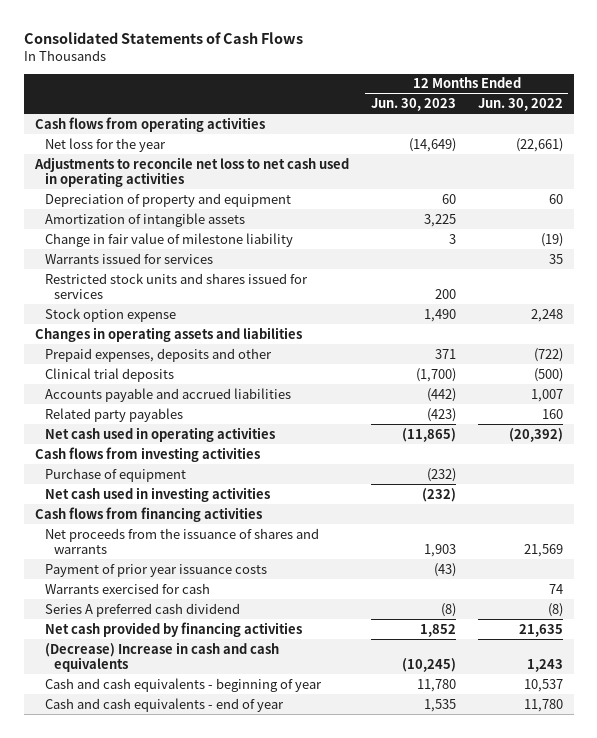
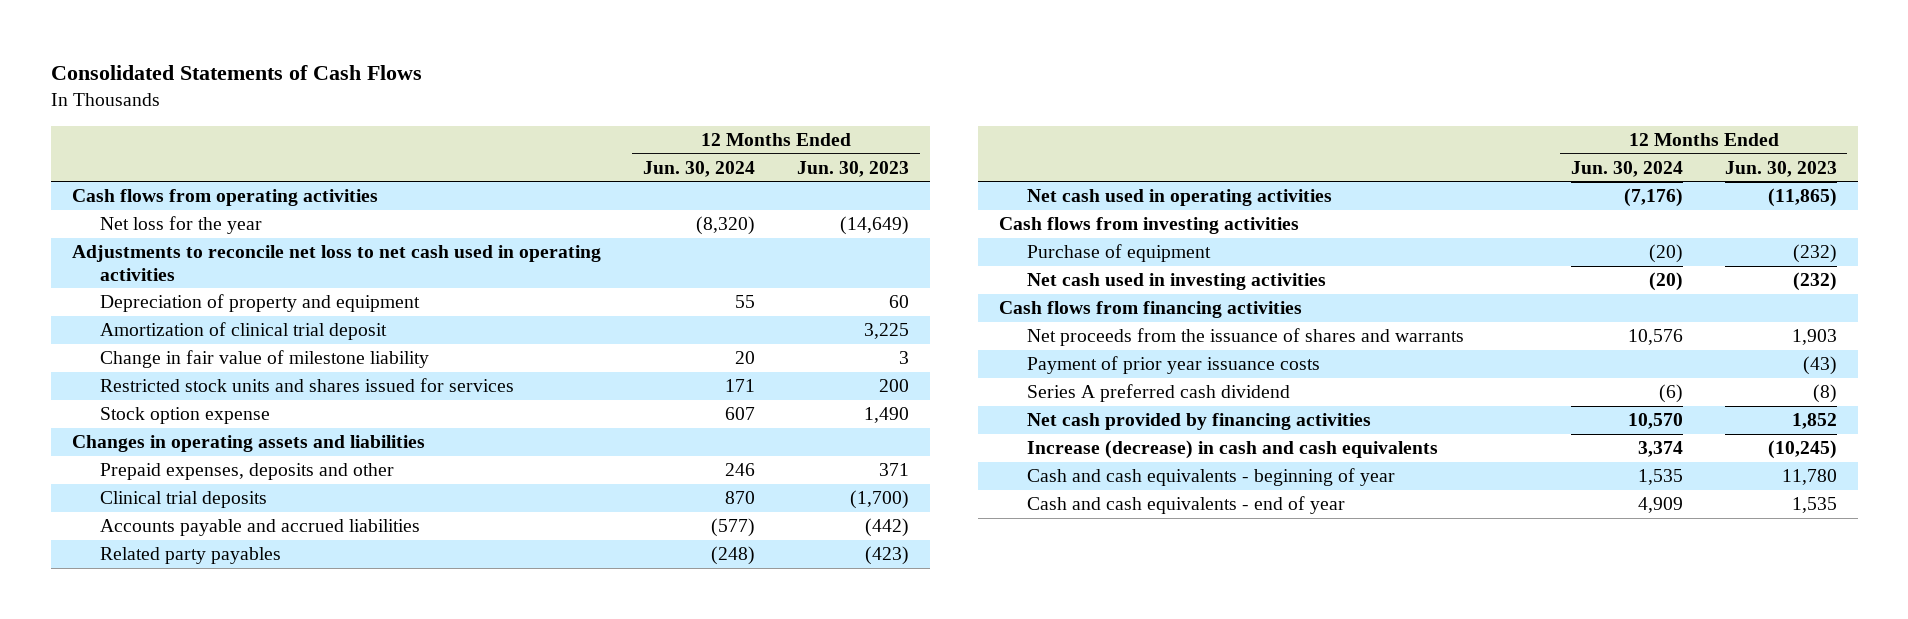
[477,98,563,112] Jun. 30, 2022 -> none
none -> [642,160,755,177] Jun. 30, 2024
[44,212,245,227] Amortization of intangible assets -> [99,322,387,341] Amortization of clinical trial deposit
[44,252,213,264] Warrants issued for services -> none
[44,582,210,594] Warrants exercised for cash -> none
[44,641,279,672] (Decrease) Increase in cash and cash equivalents -> [1027,440,1439,460] Increase (decrease) in cash and cash equivalents

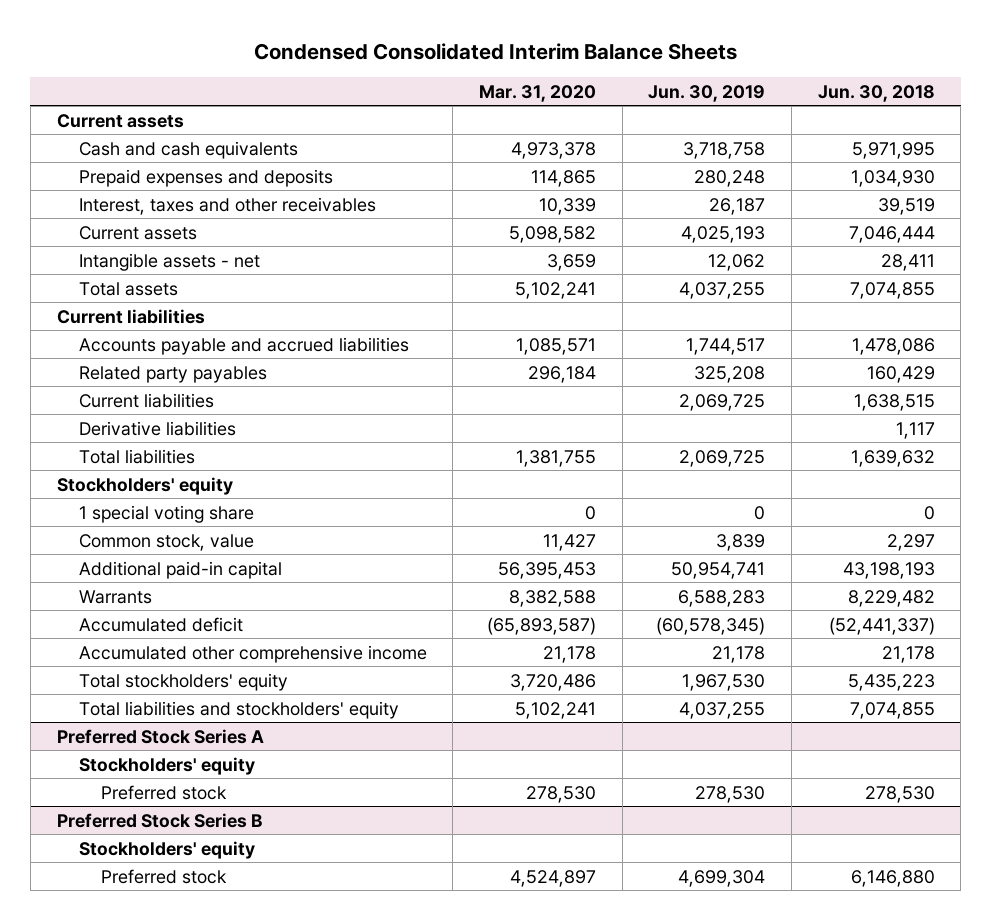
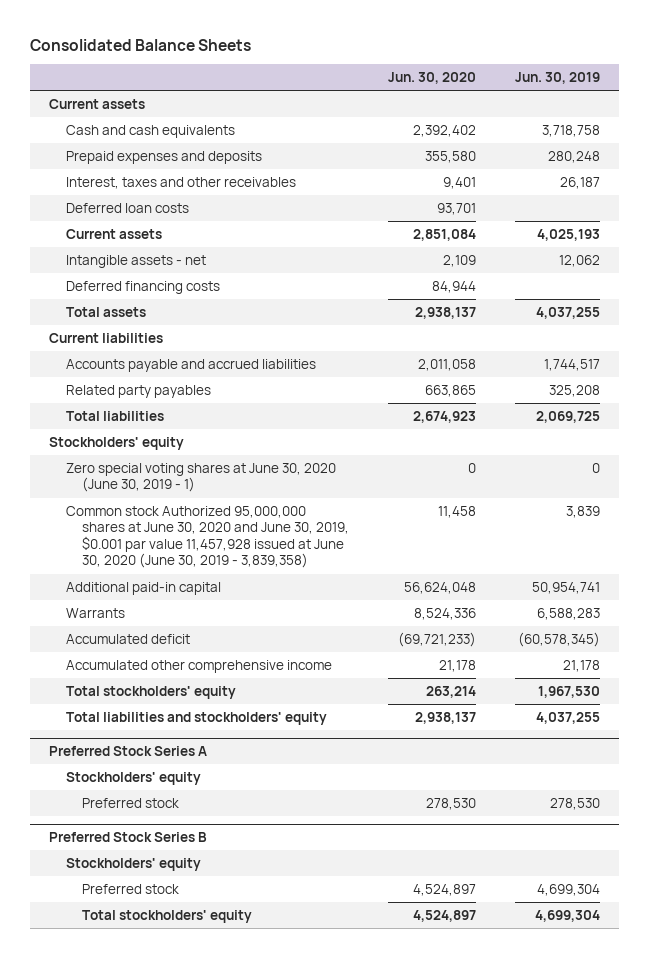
[253,42,737,60] Condensed Consolidated Interim Balance Sheets -> [29,38,251,51] Consolidated Balance Sheets
[478,84,596,102] Mar. 31, 2020 -> none
[817,84,935,102] Jun. 30, 2018 -> none
none -> [388,71,477,84] Jun. 30, 2020
none -> [65,202,189,213] Deferred loan costs
none -> [65,280,220,294] Deferred financing costs
[78,392,214,408] Current liabilities -> none
[78,420,236,436] Derivative liabilities -> none
[78,504,254,523] 1 special voting share -> none
none -> [65,462,336,493] Zero special voting shares at June 30, 2020 (June 30, 2019 - 1)
[78,533,254,551] Common stock, value -> [65,505,350,569] Common stock Authorized 95,000,000 shares at June 30, 2020 and June 30, 2019, $0.001 par value 11,457,928 issued at June 30, 2020 (June 30, 2019 - 3,839,358)
none -> [82,909,253,923] Total stockholders' equity

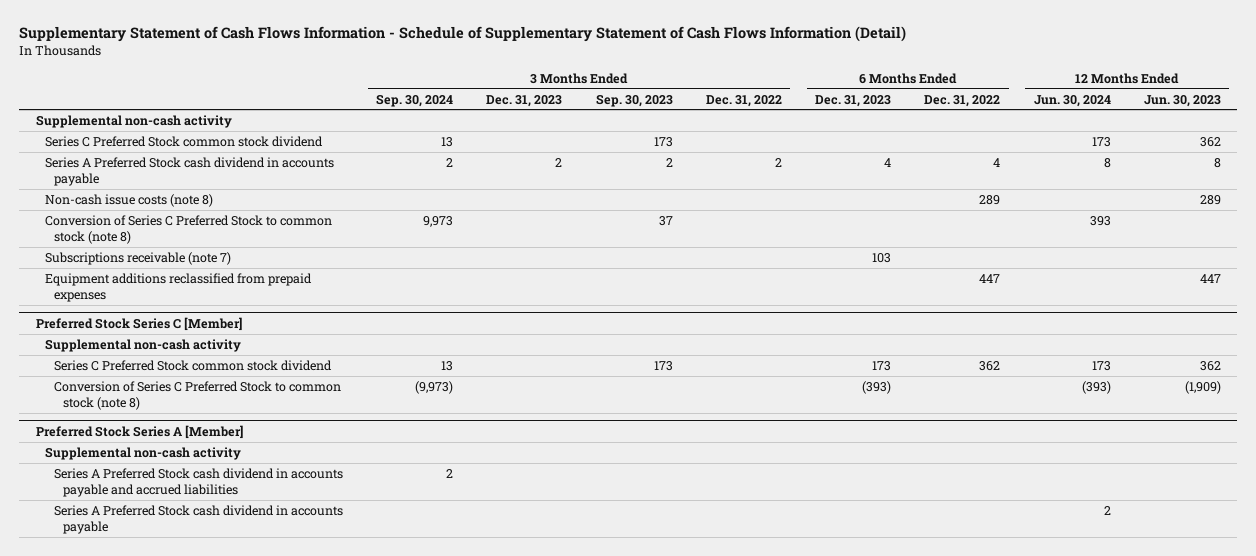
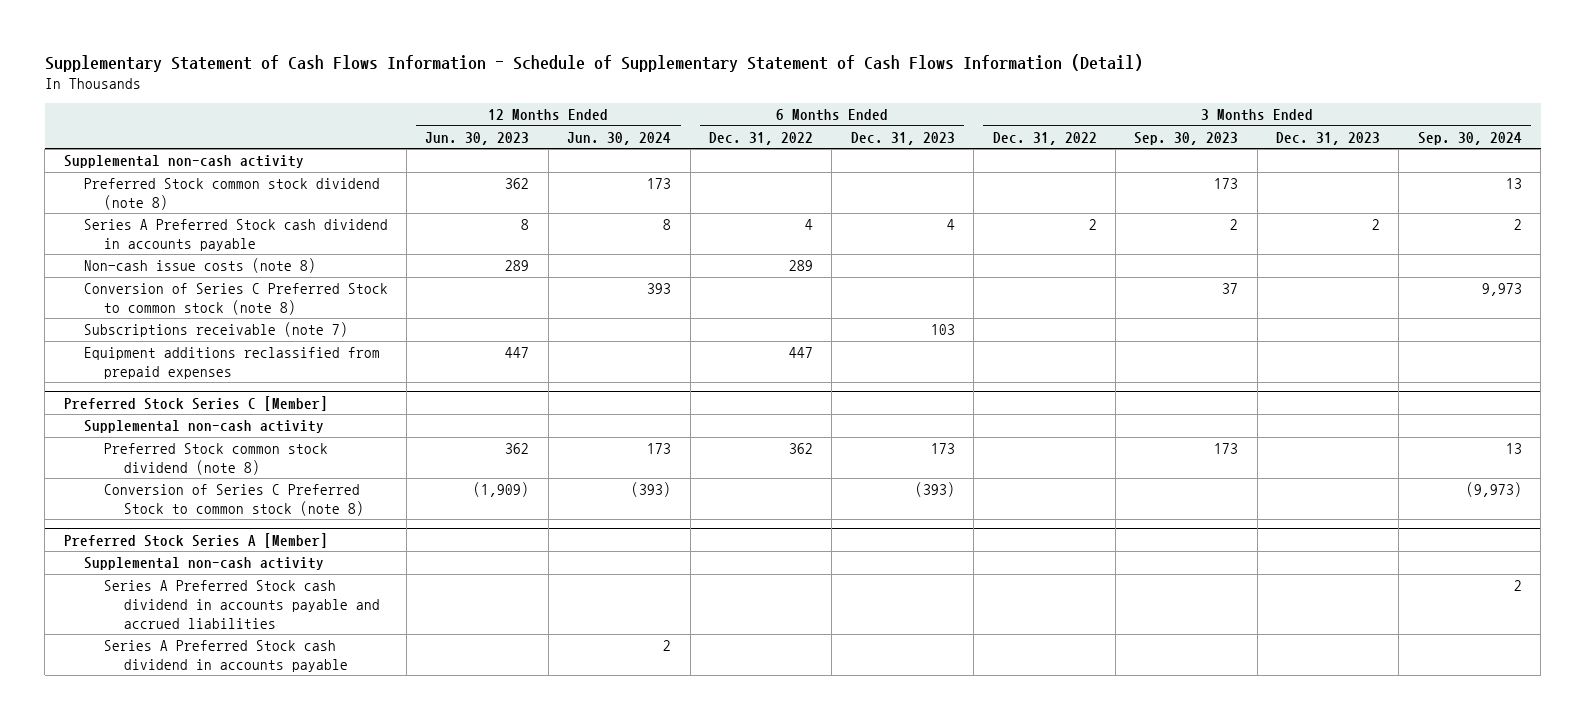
[44,135,323,147] Series C Preferred Stock common stock dividend -> [83,178,380,210] Preferred Stock common stock dividend (note 8)
[53,359,332,371] Series C Preferred Stock common stock dividend -> [103,443,328,475] Preferred Stock common stock dividend (note 8)

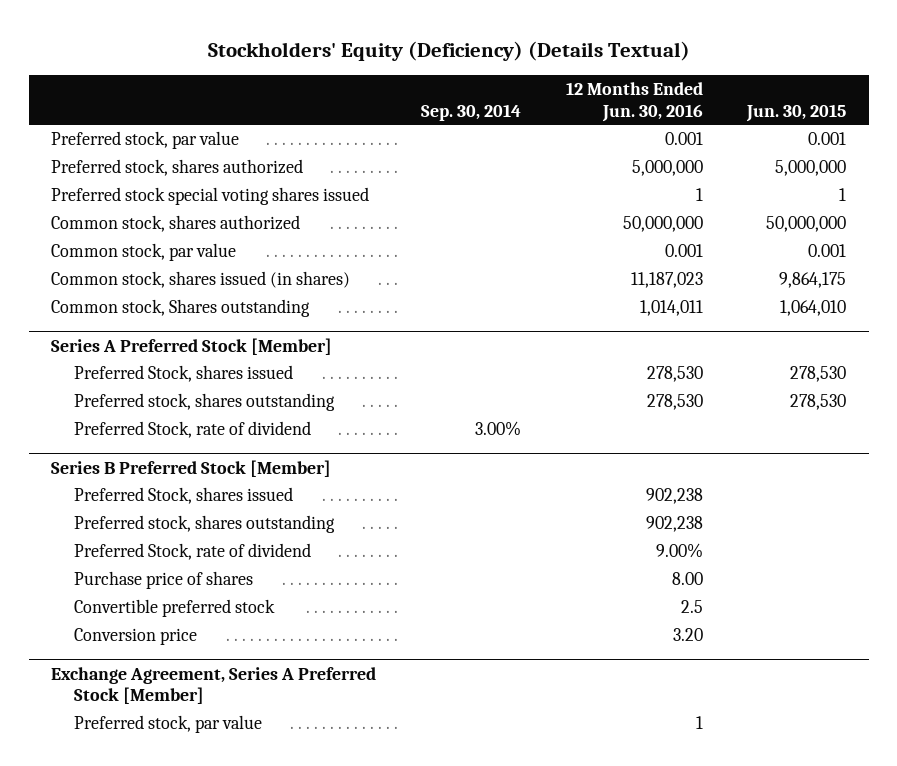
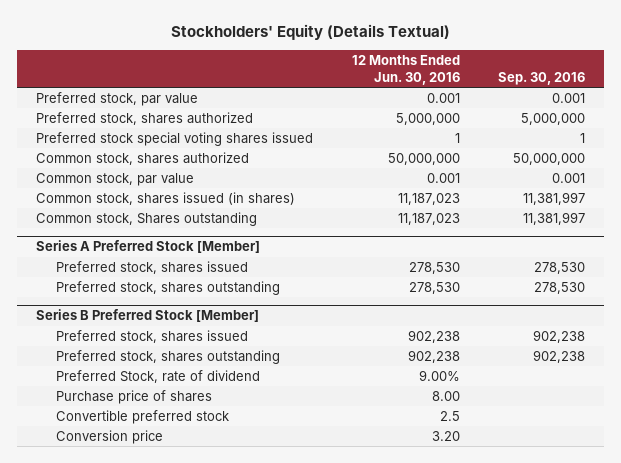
[207,40,690,61] Stockholders' Equity (Deficiency) (Details Textual) -> [170,24,450,41] Stockholders' Equity (Details Textual)
[420,103,521,121] Sep. 30, 2014 -> none
[746,103,847,122] Jun. 30, 2015 -> none
none -> [498,71,586,85] Sep. 30, 2016
[639,299,703,316] 1,014,011 -> [397,212,460,225] 11,187,023
[73,364,293,382] Preferred Stock, shares issued -> [55,260,248,274] Preferred stock, shares issued
[73,420,311,438] Preferred Stock, rate of dividend -> none
[73,486,293,504] Preferred Stock, shares issued -> [55,329,248,343] Preferred stock, shares issued
[51,666,377,705] Exchange Agreement, Series A Preferred Stock [Member] -> none
[73,714,262,733] Preferred stock, par value -> none

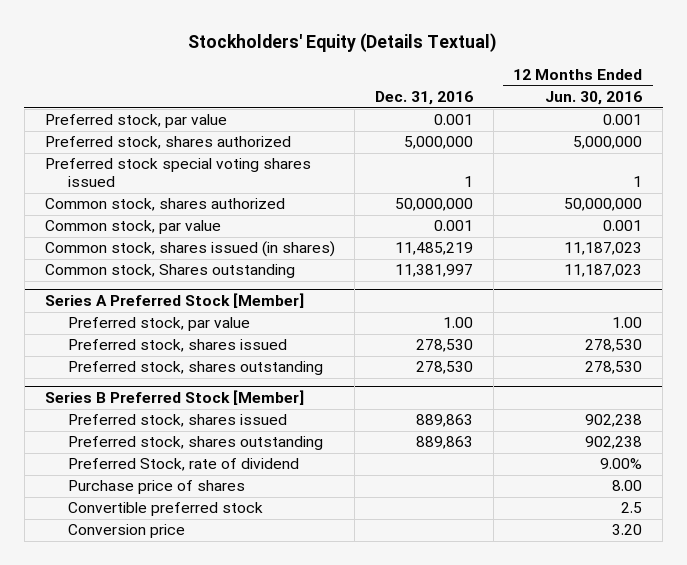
[498,71,586,85] Sep. 30, 2016 -> none
none -> [374,90,473,105] Dec. 31, 2016
none -> [68,317,251,332] Preferred stock, par value

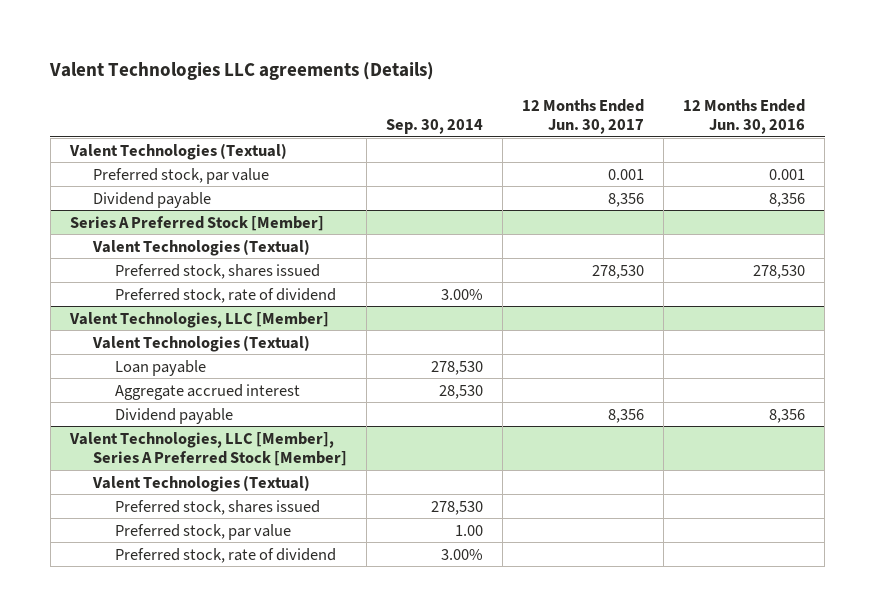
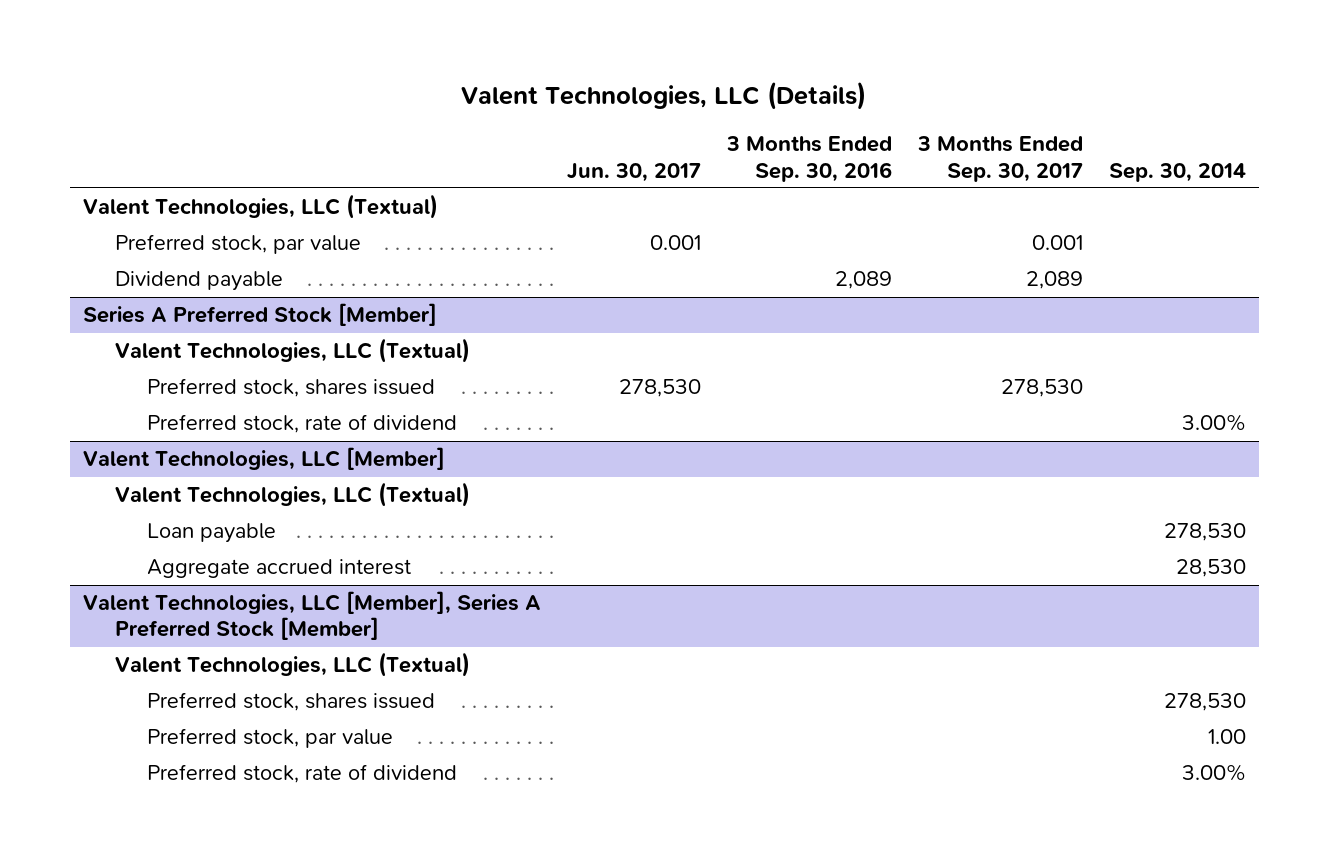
[49,62,435,81] Valent Technologies LLC agreements (Details) -> [461,81,867,111] Valent Technologies, LLC (Details)
[521,98,644,135] 12 Months Ended Jun. 30, 2017 -> none
[683,98,806,135] 12 Months Ended Jun. 30, 2016 -> none
none -> [566,162,701,182] Jun. 30, 2017
none -> [725,136,892,182] 3 Months Ended Sep. 30, 2016
none -> [916,136,1083,182] 3 Months Ended Sep. 30, 2017
[68,142,287,160] Valent Technologies (Textual) -> [82,194,438,220] Valent Technologies, LLC (Textual)
[91,238,310,256] Valent Technologies (Textual) -> [115,338,471,364] Valent Technologies, LLC (Textual)
[91,334,310,352] Valent Technologies (Textual) -> [115,482,471,508] Valent Technologies, LLC (Textual)
[115,407,234,424] Dividend payable -> none
[91,474,310,492] Valent Technologies (Textual) -> [115,652,471,678] Valent Technologies, LLC (Textual)

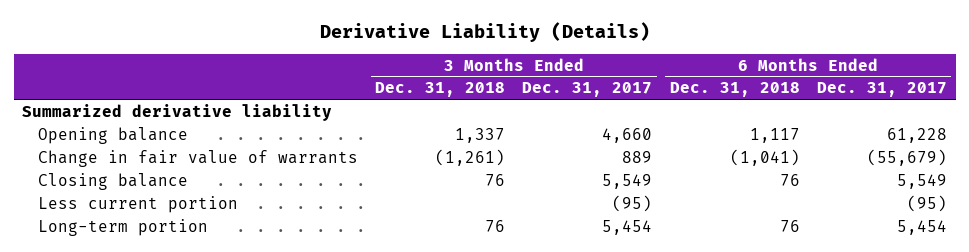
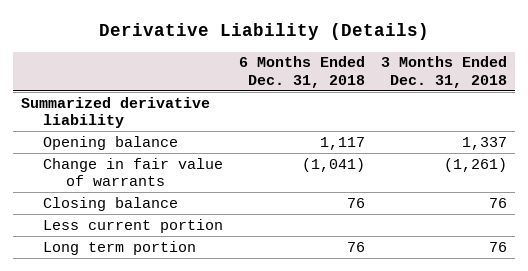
[522,82,653,98] Dec. 31, 2017 -> none
[816,82,947,98] Dec. 31, 2017 -> none
[37,218,208,236] Long-term portion -> [43,240,197,255] Long term portion

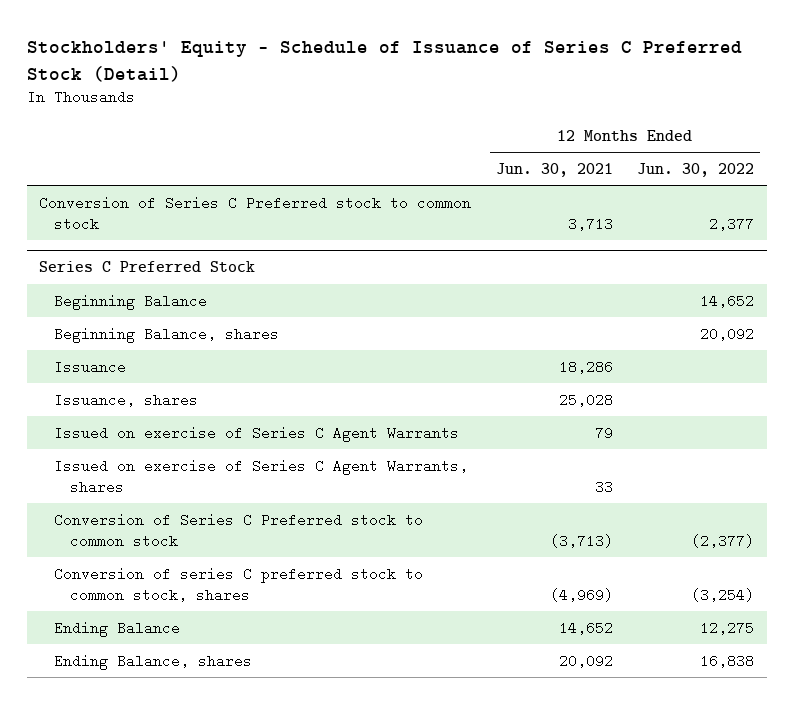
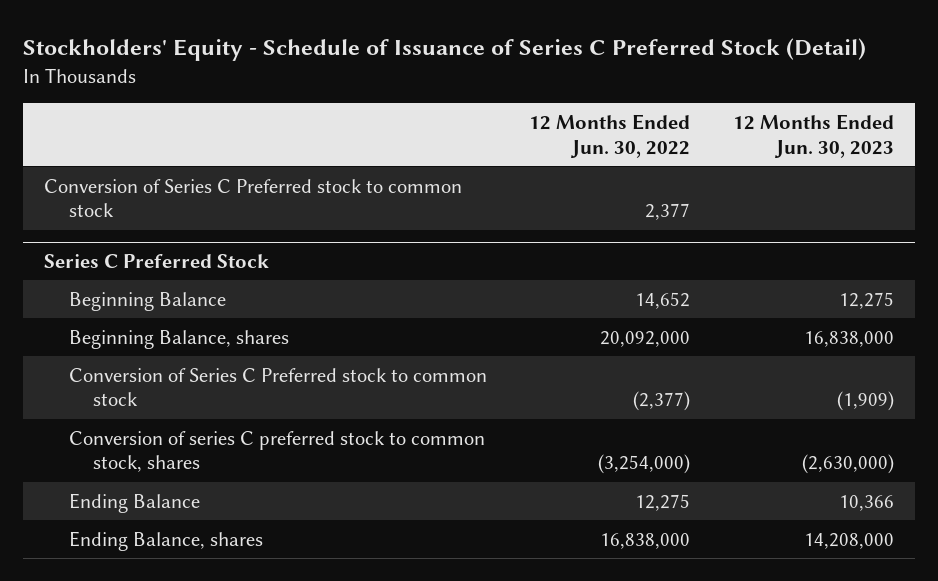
[495,162,613,177] Jun. 30, 2021 -> none
none -> [732,113,894,158] 12 Months Ended Jun. 30, 2023
[54,359,127,374] Issuance -> none
[54,392,199,407] Issuance, shares -> none
[54,425,460,442] Issued on exercise of Series C Agent Warrants -> none
[54,458,469,495] Issued on exercise of Series C Agent Warrants, shares -> none
[700,326,755,341] 20,092 -> [600,330,691,347] 20,092,000
[691,588,755,603] (3,254) -> [598,454,691,475] (3,254,000)
[700,653,755,668] 16,838 -> [600,532,691,549] 16,838,000

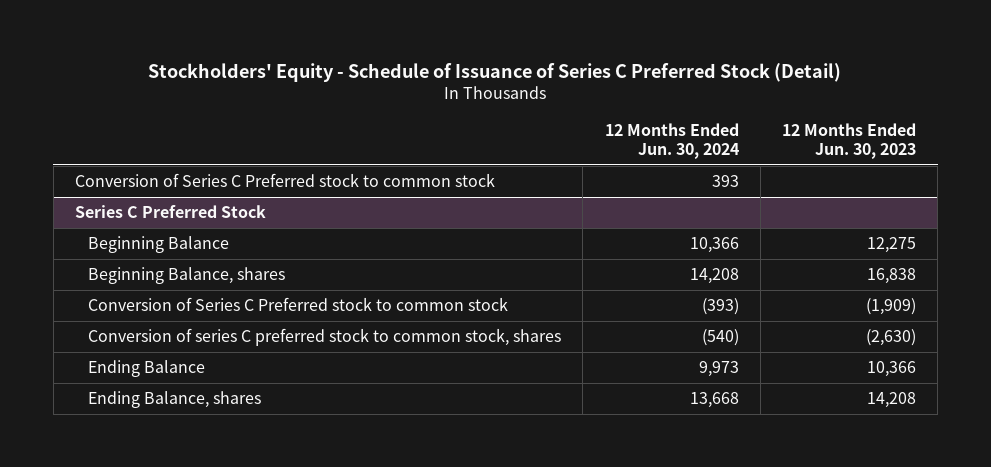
[529,113,691,158] 12 Months Ended Jun. 30, 2022 -> none
none -> [604,122,739,159] 12 Months Ended Jun. 30, 2024
[803,330,894,347] 16,838,000 -> [867,268,917,285] 16,838
[801,454,894,475] (2,630,000) -> [866,329,917,347] (2,630)
[803,532,894,549] 14,208,000 -> [867,392,917,409] 14,208

